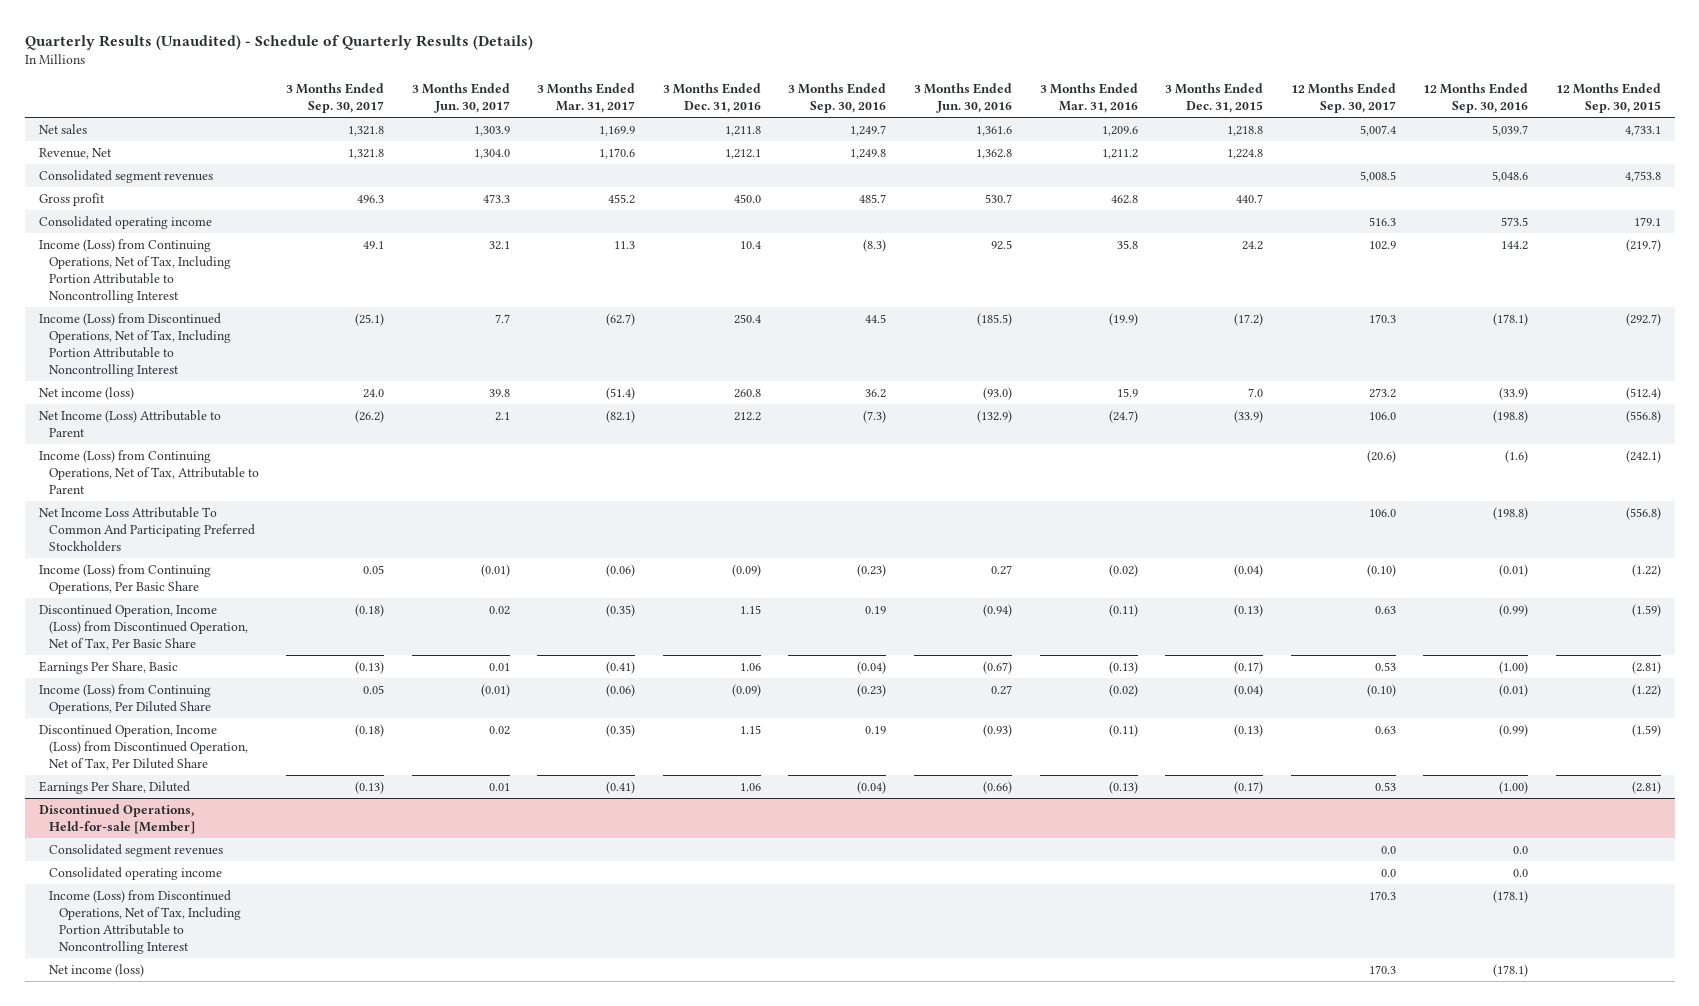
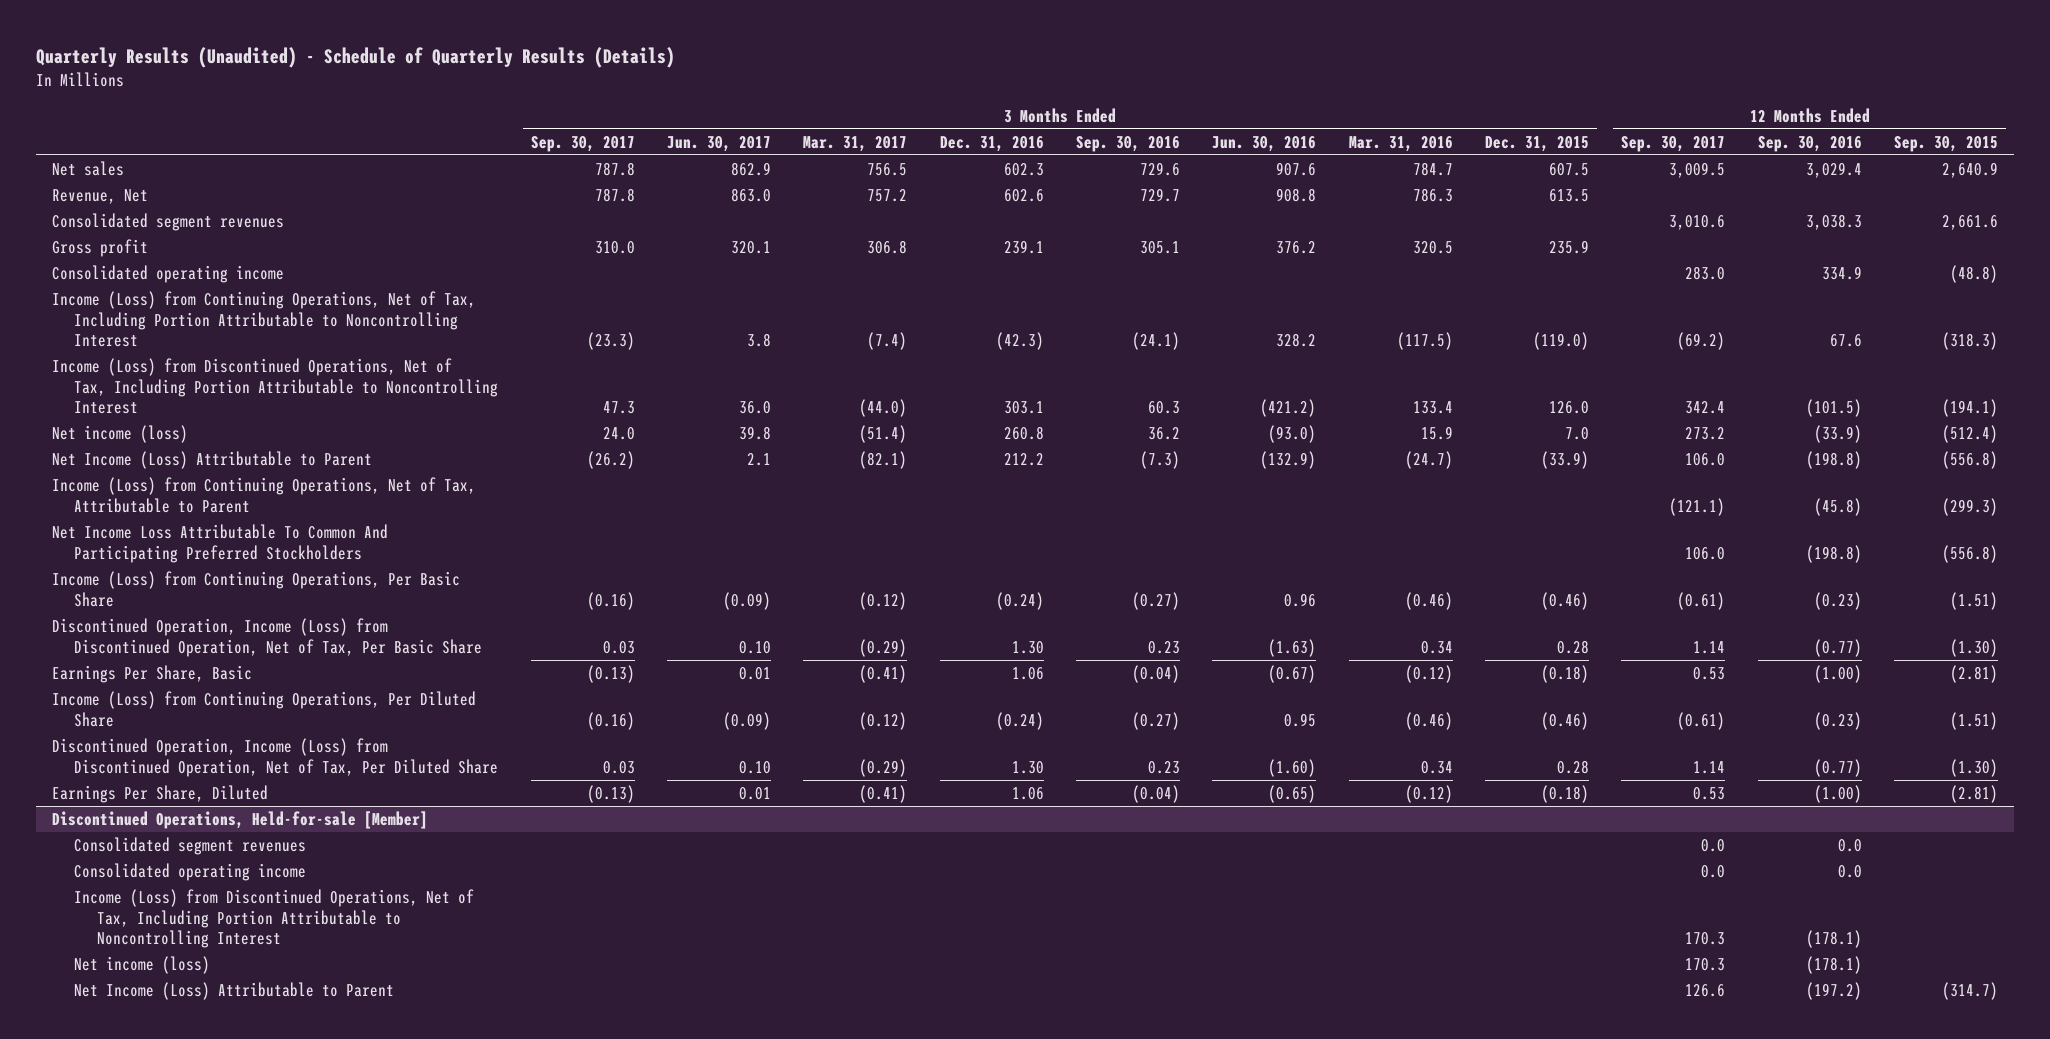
[348,125,385,136] 1,321.8 -> [594,161,635,176] 787.8
[473,125,510,136] 1,303.9 -> [731,161,772,176] 862.9
[599,125,636,136] 1,169.9 -> [867,162,908,176] 756.5
[724,125,761,136] 1,211.8 -> [1003,162,1044,176] 602.3
[850,124,887,136] 1,249.7 -> [1140,161,1181,176] 729.6
[976,125,1013,136] 1,361.6 -> [1276,161,1317,176] 907.6
[1101,125,1138,136] 1,209.6 -> [1412,161,1453,176] 784.7
[1227,125,1264,136] 1,218.8 -> [1549,162,1590,176] 607.5
[1359,124,1396,136] 5,007.4 -> [1669,161,1726,178] 3,009.5
[1492,124,1529,136] 5,039.7 -> [1805,161,1862,178] 3,029.4
[1624,124,1661,136] 4,733.1 -> [1942,161,1999,178] 2,640.9
[348,148,385,159] 1,321.8 -> [594,187,635,202] 787.8
[473,148,510,159] 1,304.0 -> [731,187,772,202] 863.0
[599,147,636,159] 1,170.6 -> [867,188,908,202] 757.2
[724,148,761,159] 1,212.1 -> [1003,188,1044,202] 602.6
[850,148,887,159] 1,249.8 -> [1140,187,1181,202] 729.7
[976,148,1013,159] 1,362.8 -> [1276,187,1317,202] 908.8
[1101,148,1138,159] 1,211.2 -> [1412,187,1453,202] 786.3
[1227,148,1264,159] 1,224.8 -> [1549,188,1590,202] 613.5
[1359,170,1396,182] 5,008.5 -> [1669,214,1726,230] 3,010.6
[1492,170,1529,182] 5,048.6 -> [1805,213,1862,230] 3,038.3
[1624,170,1661,182] 4,753.8 -> [1942,214,1999,230] 2,661.6
[357,194,385,203] 496.3 -> [594,240,635,254] 310.0
[482,193,510,203] 473.3 -> [731,240,772,254] 320.1
[608,193,636,204] 455.2 -> [867,239,908,254] 306.8
[733,193,761,203] 450.0 -> [1003,239,1044,254] 239.1
[859,193,887,203] 485.7 -> [1140,240,1181,254] 305.1
[985,193,1013,203] 530.7 -> [1276,240,1317,254] 376.2
[1110,194,1138,204] 462.8 -> [1412,240,1453,254] 320.5
[1236,193,1264,203] 440.7 -> [1549,239,1590,254] 235.9
[1368,216,1396,226] 516.3 -> [1685,265,1726,280] 283.0
[1501,216,1529,226] 573.5 -> [1821,265,1862,280] 334.9
[1633,216,1661,226] 179.1 -> [1950,264,1999,283] (48.8)
[363,240,385,249] 49.1 -> [586,332,635,351] (23.3)
[488,240,510,250] 32.1 -> [747,333,772,348] 3.8
[614,240,636,249] 11.3 -> [867,332,908,351] (7.4)
[739,240,761,249] 10.4 -> [995,332,1044,351] (42.3)
[863,238,887,252] (8.3) -> [1132,332,1181,351] (24.1)
[991,239,1013,250] 92.5 -> [1276,333,1317,348] 328.2
[1116,239,1138,249] 35.8 -> [1396,332,1453,351] (117.5)
[1242,240,1264,250] 24.2 -> [1533,332,1590,351] (119.0)
[1368,240,1396,250] 102.9 -> [1677,332,1726,351] (69.2)
[1501,240,1529,250] 144.2 -> [1829,334,1862,348] 67.6
[1625,238,1661,252] (219.7) -> [1942,332,1999,351] (318.3)
[355,312,385,326] (25.1) -> [602,401,635,415] 47.3
[494,313,510,323] 7.7 -> [739,401,772,415] 36.0
[606,312,636,326] (62.7) -> [859,399,908,418] (44.0)
[733,313,761,324] 250.4 -> [1003,401,1044,415] 303.1
[865,313,887,323] 44.5 -> [1148,401,1181,415] 60.3
[977,312,1013,326] (185.5) -> [1260,399,1317,418] (421.2)
[1108,312,1138,326] (19.9) -> [1412,401,1453,415] 133.4
[1234,312,1264,326] (17.2) -> [1549,401,1590,415] 126.0
[1368,313,1396,323] 170.3 -> [1685,401,1726,415] 342.4
[1493,312,1529,326] (178.1) -> [1805,399,1862,418] (101.5)
[1625,312,1661,326] (292.7) -> [1942,399,1999,418] (194.1)
[1366,449,1396,463] (20.6) -> [1669,497,1726,516] (121.1)
[1505,449,1529,463] (1.6) -> [1813,497,1862,516] (45.8)
[1625,449,1661,463] (242.1) -> [1942,497,1999,516] (299.3)
[363,564,385,574] 0.05 -> [586,591,635,610] (0.16)
[480,563,510,577] (0.01) -> [723,591,772,610] (0.09)
[606,563,636,577] (0.06) -> [859,591,908,610] (0.12)
[731,563,761,577] (0.09) -> [995,591,1044,610] (0.24)
[857,563,887,577] (0.23) -> [1132,591,1181,610] (0.27)
[991,564,1013,575] 0.27 -> [1284,592,1317,607] 0.96
[1108,563,1138,577] (0.02) -> [1404,591,1453,610] (0.46)
[1234,563,1264,577] (0.04) -> [1541,591,1590,610] (0.46)
[1366,563,1396,577] (0.10) -> [1677,591,1726,610] (0.61)
[1499,563,1529,577] (0.01) -> [1813,591,1862,610] (0.23)
[1631,563,1661,577] (1.22) -> [1950,591,1999,610] (1.51)
[355,603,385,617] (0.18) -> [602,640,635,654] 0.03
[488,605,510,615] 0.02 -> [739,640,772,654] 0.10
[606,603,636,617] (0.35) -> [859,638,908,657] (0.29)
[739,604,761,614] 1.15 -> [1011,640,1044,654] 1.30
[865,605,887,614] 0.19 -> [1148,640,1181,654] 0.23
[983,603,1013,617] (0.94) -> [1268,638,1317,657] (1.63)
[1108,603,1138,617] (0.11) -> [1420,640,1453,654] 0.34
[1234,603,1264,617] (0.13) -> [1557,639,1590,654] 0.28
[1374,605,1396,614] 0.63 -> [1693,640,1726,654] 1.14
[1499,603,1529,617] (0.99) -> [1813,638,1862,657] (0.77)
[1631,603,1661,617] (1.59) -> [1950,638,1999,657] (1.30)
[1108,660,1138,674] (0.13) -> [1404,664,1453,683] (0.12)
[1234,660,1264,674] (0.17) -> [1541,664,1590,683] (0.18)
[363,684,385,694] 0.05 -> [586,711,635,730] (0.16)
[480,683,510,697] (0.01) -> [723,711,772,730] (0.09)
[606,683,636,697] (0.06) -> [859,711,908,730] (0.12)
[731,683,761,697] (0.09) -> [995,711,1044,730] (0.24)
[857,683,887,697] (0.23) -> [1132,711,1181,730] (0.27)
[991,684,1013,695] 0.27 -> [1284,712,1317,727] 0.95
[1108,683,1138,697] (0.02) -> [1404,711,1453,730] (0.46)
[1234,683,1264,697] (0.04) -> [1541,711,1590,730] (0.46)
[1366,683,1396,697] (0.10) -> [1677,711,1726,730] (0.61)
[1499,683,1529,697] (0.01) -> [1813,711,1862,730] (0.23)
[1631,683,1661,697] (1.22) -> [1950,711,1999,730] (1.51)
[355,723,385,737] (0.18) -> [602,760,635,774] 0.03
[488,725,510,735] 0.02 -> [739,760,772,774] 0.10
[606,723,636,737] (0.35) -> [859,758,908,777] (0.29)
[739,724,761,734] 1.15 -> [1011,760,1044,774] 1.30
[865,725,887,734] 0.19 -> [1148,760,1181,774] 0.23
[983,723,1013,737] (0.93) -> [1268,758,1317,777] (1.60)
[1108,723,1138,737] (0.11) -> [1420,760,1453,774] 0.34
[1234,723,1264,737] (0.13) -> [1557,759,1590,774] 0.28
[1374,725,1396,734] 0.63 -> [1693,760,1726,774] 1.14
[1499,723,1529,737] (0.99) -> [1813,758,1862,777] (0.77)
[1631,723,1661,737] (1.59) -> [1950,758,1999,777] (1.30)
[983,780,1013,794] (0.66) -> [1268,784,1317,803] (0.65)
[1108,780,1138,794] (0.13) -> [1404,784,1453,803] (0.12)
[1234,780,1264,794] (0.17) -> [1541,784,1590,803] (0.18)
none -> [74,981,395,1000] Net Income (Loss) Attributable to Parent

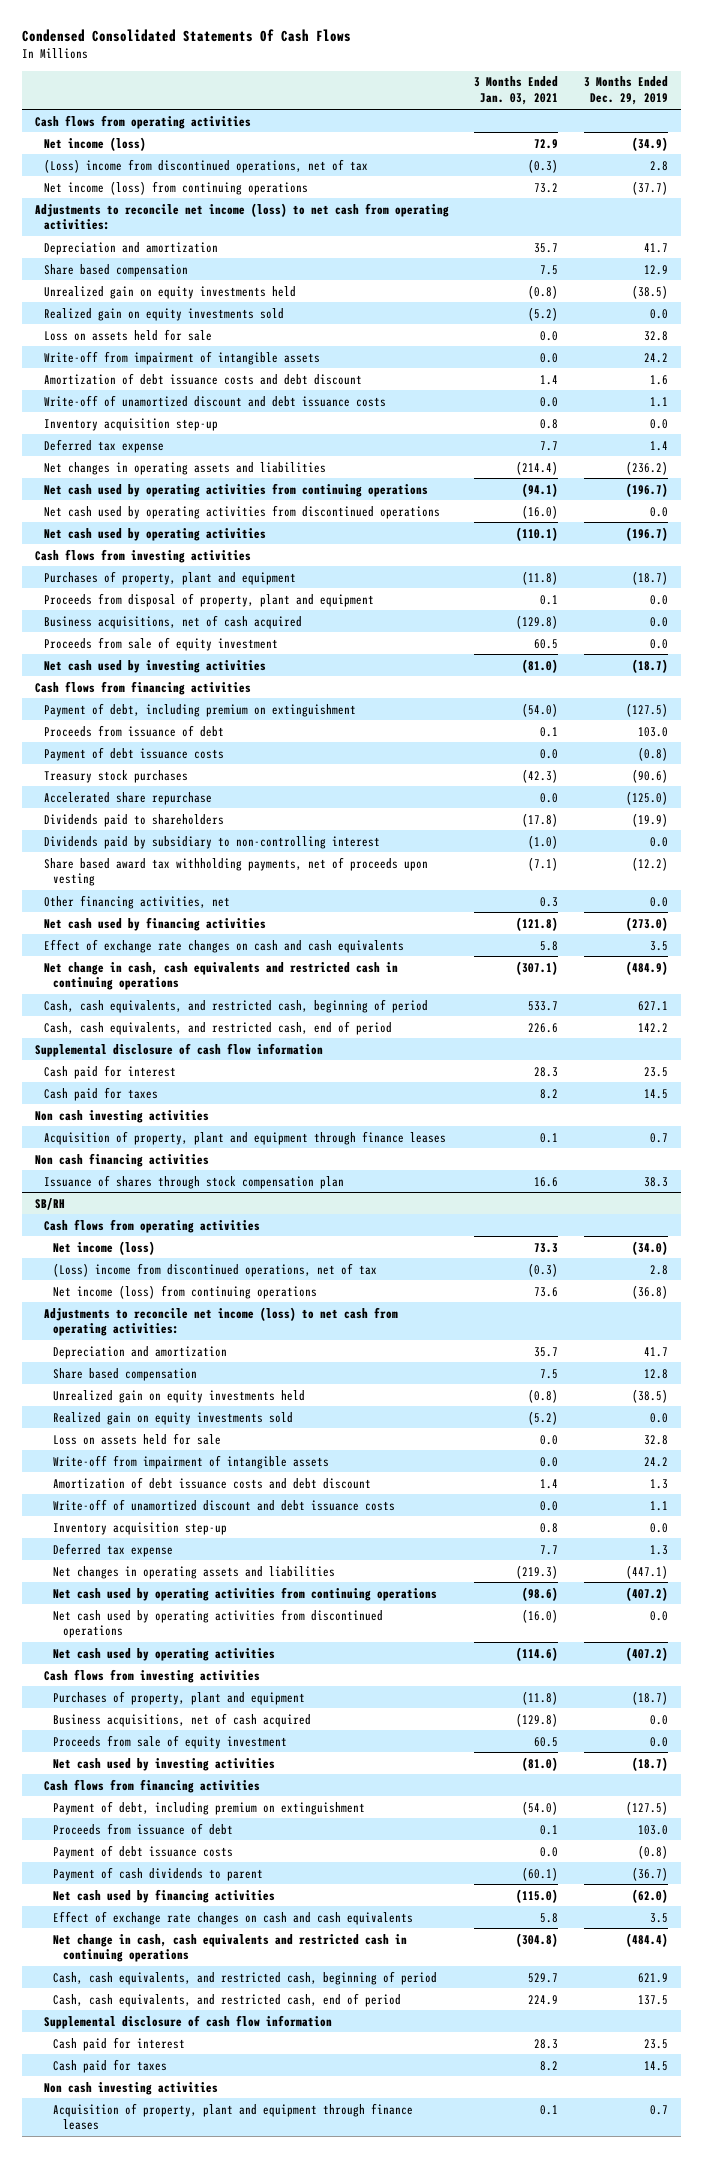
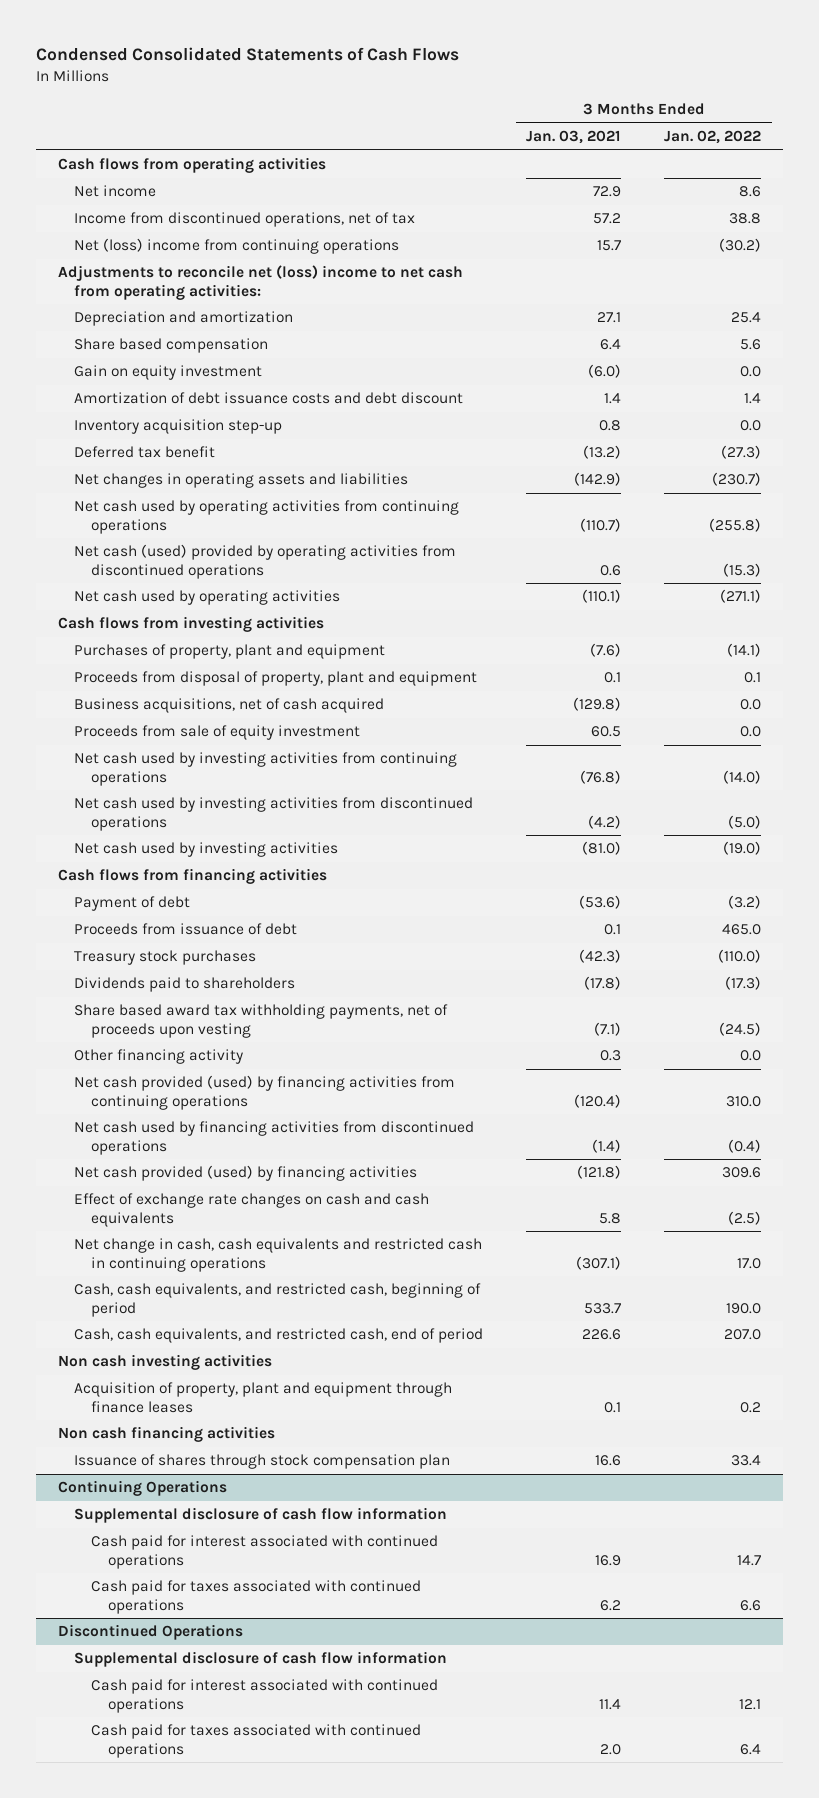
[21,29,351,43] Condensed Consolidated Statements Of Cash Flows -> [36,47,460,62] Condensed Consolidated Statements of Cash Flows
[584,76,669,106] 3 Months Ended Dec. 29, 2019 -> none
none -> [664,130,762,145] Jan. 02, 2022
[44,285,297,299] Unrealized gain on equity investments held -> none
[44,328,213,341] Loss on assets held for sale -> none
[44,350,321,365] Write-off from impairment of intangible assets -> none
[44,136,147,151] Net income (loss) -> [74,185,157,198] Net income
[44,158,369,173] (Loss) income from discontinued operations, net of tax -> [74,212,416,228] Income from discontinued operations, net of tax
[528,158,559,173] (0.3) -> [593,213,622,225] 57.2
[44,180,309,195] Net income (loss) from continuing operations -> [74,238,400,255] Net (loss) income from continuing operations
[534,182,559,193] 73.2 -> [597,240,622,252] 15.7
[34,202,449,231] Adjustments to reconcile net income (loss) to net cash from operating activities: -> [57,265,463,300] Adjustments to reconcile net (loss) income to net cash from operating activities:
[534,242,559,253] 35.7 -> [597,312,622,324] 27.1
[540,264,559,275] 7.5 -> [600,339,622,351] 6.4
[44,307,285,321] Realized gain on equity investments sold -> [74,365,263,381] Gain on equity investment
[528,306,559,321] (5.2) -> [588,364,622,379] (6.0)
[44,394,387,407] Write-off of unamortized discount and debt issuance costs -> none
[44,438,165,453] Deferred tax expense -> [74,446,216,459] Deferred tax benefit
[540,440,559,451] 7.7 -> [583,445,622,460] (13.2)
[516,460,559,475] (214.4) -> [574,472,622,487] (142.9)
[522,482,559,497] (94.1) -> [580,517,622,532] (110.7)
[44,504,441,519] Net cash used by operating activities from discontinued operations -> [74,544,457,579] Net cash (used) provided by operating activities from discontinued operations
[522,504,559,519] (16.0) -> [600,564,622,576] 0.6
[522,570,559,585] (11.8) -> [590,643,622,658] (7.6)
none -> [74,752,458,786] Net cash used by investing activities from continuing operations
none -> [74,797,474,831] Net cash used by investing activities from discontinued operations
[44,702,357,717] Payment of debt, including premium on extinguishment -> [74,896,191,912] Payment of debt
[522,702,559,717] (54.0) -> [579,895,622,910] (53.6)
[44,746,225,761] Payment of debt issuance costs -> none
[44,791,213,805] Accelerated share repurchase -> none
[44,835,381,849] Dividends paid by subsidiary to non-controlling interest -> none
[44,894,231,909] Other financing activities, net -> [74,1049,244,1065] Other financing activity
none -> [74,1075,456,1110] Net cash provided (used) by financing activities from continuing operations
none -> [74,1121,475,1155] Net cash used by financing activities from discontinued operations
[44,916,267,931] Net cash used by financing activities -> [74,1165,418,1182] Net cash provided (used) by financing activities
[34,1042,323,1057] Supplemental disclosure of cash flow information -> none
[44,1064,177,1079] Cash paid for interest -> none
[44,1086,159,1101] Cash paid for taxes -> none
[34,1197,65,1210] SB/RH -> none
[44,1218,261,1233] Cash flows from operating activities -> none
[53,1240,156,1255] Net income (loss) -> none
[53,1262,378,1277] (Loss) income from discontinued operations, net of tax -> none
[53,1284,318,1299] Net income (loss) from continuing operations -> none
[44,1306,399,1337] Adjustments to reconcile net income (loss) to net cash from operating activities: -> none
[53,1345,228,1359] Depreciation and amortization -> none
[53,1367,198,1381] Share based compensation -> none
[53,1389,306,1403] Unrealized gain on equity investments held -> none
[53,1411,294,1425] Realized gain on equity investments sold -> none
[53,1432,222,1445] Loss on assets held for sale -> none
[53,1454,330,1469] Write-off from impairment of intangible assets -> none
[53,1476,372,1489] Amortization of debt issuance costs and debt discount -> none
[53,1498,396,1511] Write-off of unamortized discount and debt issuance costs -> none
[53,1521,228,1535] Inventory acquisition step-up -> none
[53,1542,174,1557] Deferred tax expense -> none
[53,1565,336,1579] Net changes in operating assets and liabilities -> none
[53,1586,438,1601] Net cash used by operating activities from continuing operations -> none
[53,1608,384,1639] Net cash used by operating activities from discontinued operations -> none
[53,1647,276,1661] Net cash used by operating activities -> none
[44,1668,261,1683] Cash flows from investing activities -> none
[53,1690,306,1705] Purchases of property, plant and equipment -> none
[53,1712,312,1727] Business acquisitions, net of cash acquired -> none
[53,1734,288,1749] Proceeds from sale of equity investment -> none
[53,1757,276,1771] Net cash used by investing activities -> none
[44,1778,261,1793] Cash flows from financing activities -> none
[53,1800,366,1815] Payment of debt, including premium on extinguishment -> none
[53,1822,234,1835] Proceeds from issuance of debt -> none
[53,1844,234,1859] Payment of debt issuance costs -> none
[53,1866,264,1881] Payment of cash dividends to parent -> none
[53,1888,276,1903] Net cash used by financing activities -> none
[53,1910,414,1925] Effect of exchange rate changes on cash and cash equivalents -> none
[53,1933,408,1963] Net change in cash, cash equivalents and restricted cash in continuing operations -> none
[53,1970,438,1985] Cash, cash equivalents, and restricted cash, beginning of period -> none
[53,1992,402,2007] Cash, cash equivalents, and restricted cash, end of period -> none
none -> [57,1480,227,1497] Continuing Operations
[44,2081,219,2095] Non cash investing activities -> none
[53,2102,414,2131] Acquisition of property, plant and equipment through finance leases -> none
[53,2036,186,2051] Cash paid for interest -> [91,1535,439,1569] Cash paid for interest associated with continued operations
[534,2038,559,2049] 28.3 -> [595,1554,622,1566] 16.9
[53,2058,168,2073] Cash paid for taxes -> [91,1580,422,1614] Cash paid for taxes associated with continued operations
[540,2060,559,2071] 8.2 -> [600,1599,622,1611] 6.2
none -> [57,1624,243,1641] Discontinued Operations
none -> [74,1651,448,1668] Supplemental disclosure of cash flow information
none -> [91,1679,439,1713] Cash paid for interest associated with continued operations
none -> [91,1724,422,1758] Cash paid for taxes associated with continued operations

